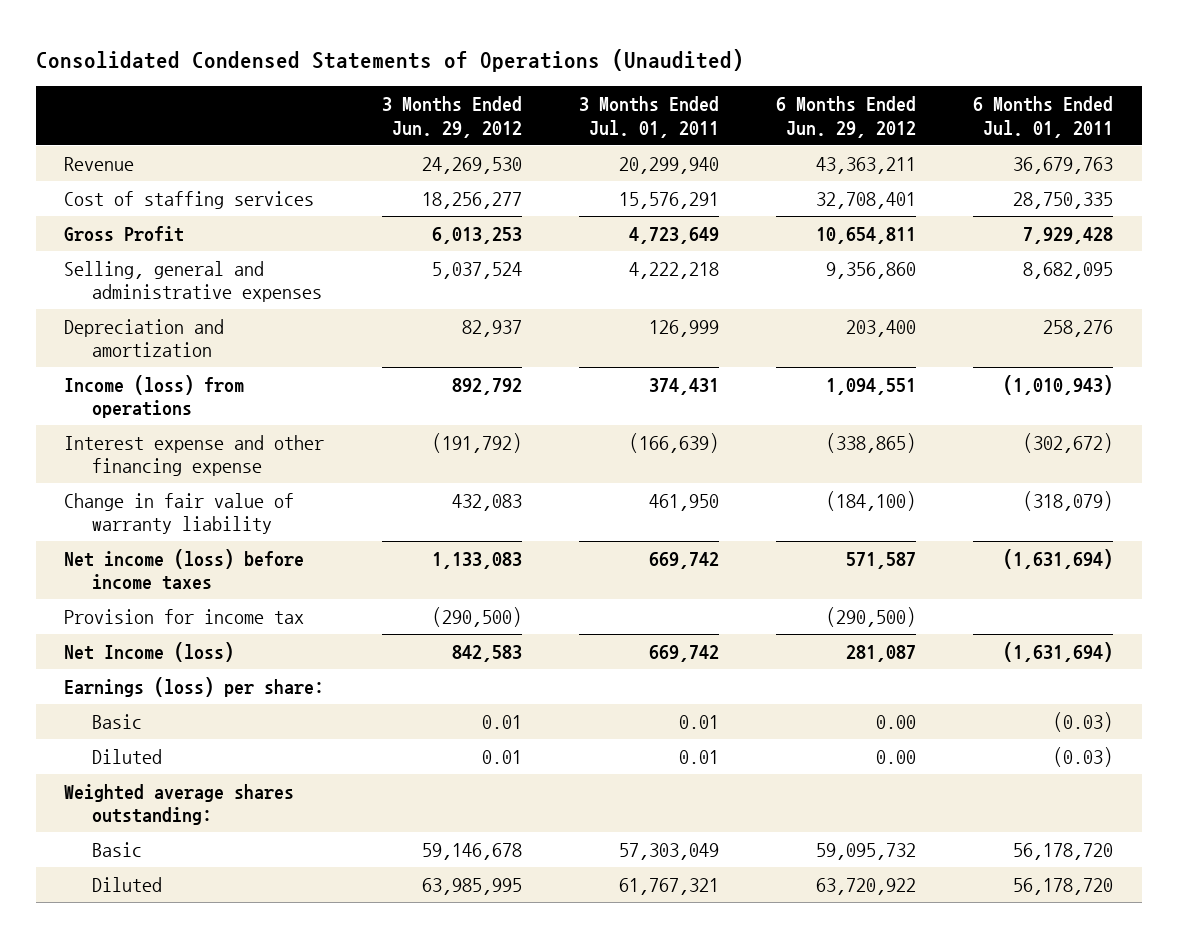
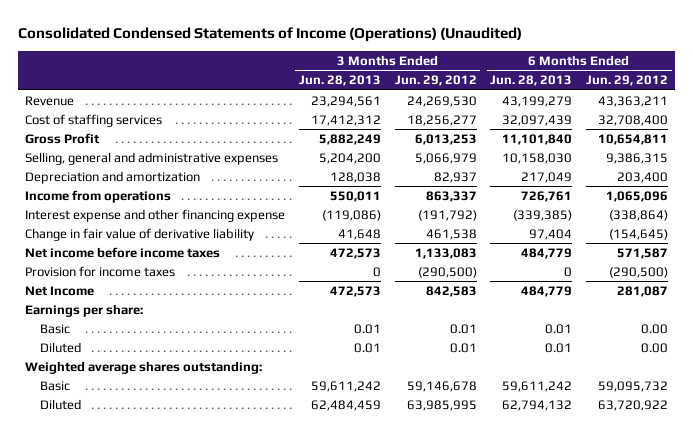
[35,48,744,72] Consolidated Condensed Statements of Operations (Unaudited) -> [17,26,522,42] Consolidated Condensed Statements of Income (Operations) (Unaudited)
[578,96,719,138] 3 Months Ended Jul. 01, 2011 -> none
[973,96,1114,138] 6 Months Ended Jul. 01, 2011 -> none
none -> [298,75,381,87] Jun. 28, 2013
none -> [490,75,573,87] Jun. 28, 2013
[816,191,917,209] 32,708,401 -> [598,114,669,126] 32,708,400
[431,261,522,279] 5,037,524 -> [414,152,477,164] 5,066,979
[826,261,917,279] 9,356,860 -> [606,152,669,164] 9,386,315
[64,374,245,419] Income (loss) from operations -> [24,189,171,203] Income from operations
[451,377,522,395] 892,792 -> [425,190,477,202] 863,337
[826,377,917,395] 1,094,551 -> [606,190,669,202] 1,065,096
[826,432,917,453] (338,865) -> [609,209,669,221] (338,864)
[64,492,295,535] Change in fair value of warranty liability -> [24,227,254,241] Change in fair value of derivative liability
[451,493,522,511] 432,083 -> [425,228,477,240] 461,538
[826,490,917,511] (184,100) -> [609,228,669,240] (154,645)
[64,548,305,591] Net income (loss) before income taxes -> [24,246,220,258] Net income before income taxes
[64,608,305,624] Provision for income tax -> [24,265,175,277] Provision for income taxes
[64,641,235,662] Net Income (loss) -> [24,285,94,296] Net Income
[64,676,325,697] Earnings (loss) per share: -> [24,303,143,317] Earnings per share:

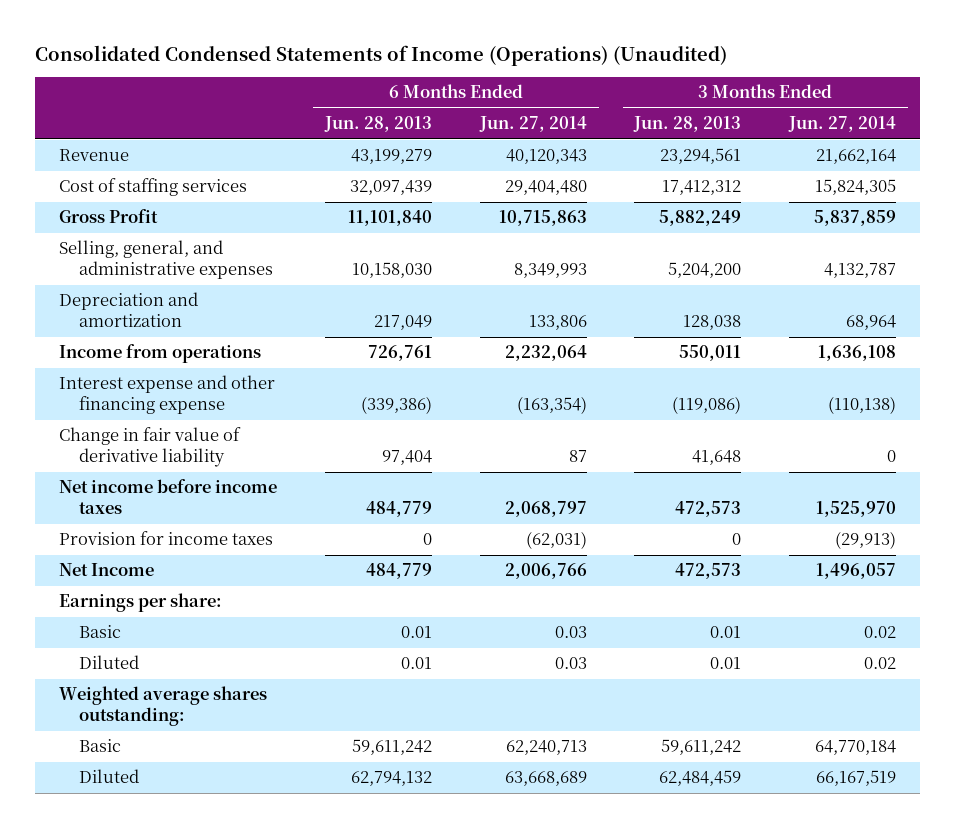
[394,75,477,87] Jun. 29, 2012 -> none
[586,75,669,87] Jun. 29, 2012 -> none
none -> [478,116,587,133] Jun. 27, 2014
none -> [788,116,897,133] Jun. 27, 2014
[24,151,278,165] Selling, general and administrative expenses -> [59,240,273,280] Selling, general, and administrative expenses
[513,209,573,221] (339,385) -> [360,396,432,415] (339,386)

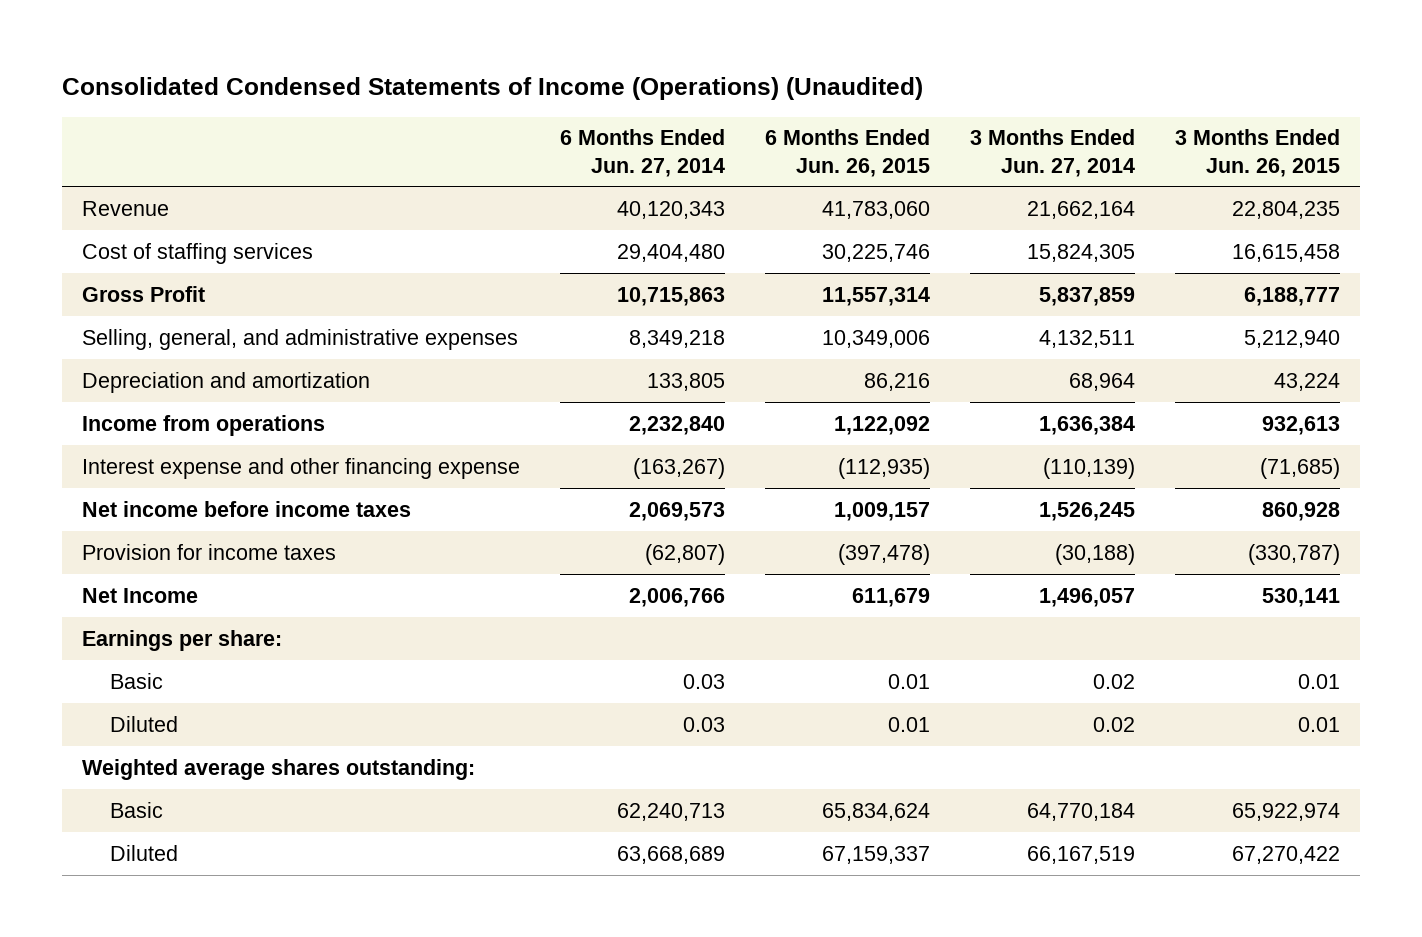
[323,116,432,133] Jun. 28, 2013 -> none
[633,116,742,133] Jun. 28, 2013 -> none
none -> [765,129,931,177] 6 Months Ended Jun. 26, 2015
none -> [1174,129,1340,177] 3 Months Ended Jun. 26, 2015
[59,427,242,468] Change in fair value of derivative liability -> none
[513,263,587,279] 8,349,993 -> [629,329,726,348] 8,349,218
[824,263,897,279] 4,132,787 -> [1039,329,1136,348] 4,132,511
[528,315,587,331] 133,806 -> [647,372,726,391] 133,805
[504,345,587,362] 2,232,064 -> [629,415,726,435] 2,232,840
[818,345,897,362] 1,636,108 -> [1039,415,1136,435] 1,636,384
[516,396,587,415] (163,354) -> [633,457,726,479] (163,267)
[828,396,897,415] (110,138) -> [1043,457,1136,479] (110,139)
[504,501,587,518] 2,068,797 -> [629,501,726,521] 2,069,573
[816,501,897,518] 1,525,970 -> [1039,501,1136,521] 1,526,245
[525,531,587,550] (62,031) -> [645,543,726,565] (62,807)
[835,531,897,550] (29,913) -> [1055,543,1136,565] (30,188)

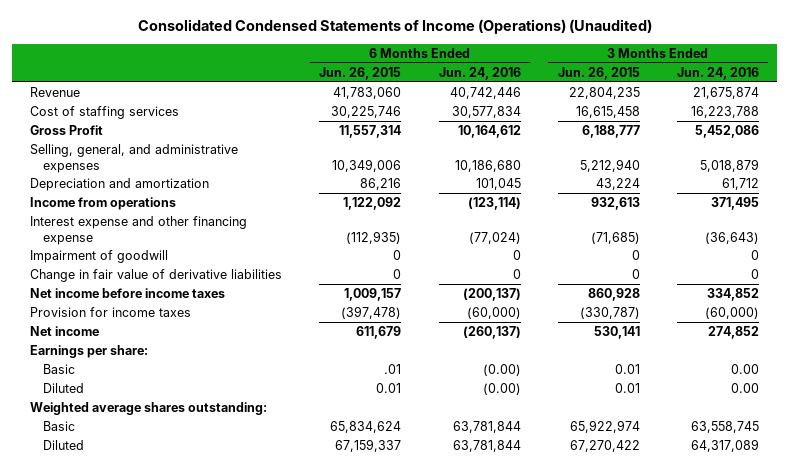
[560,129,726,177] 6 Months Ended Jun. 27, 2014 -> none
[970,129,1136,177] 3 Months Ended Jun. 27, 2014 -> none
none -> [438,67,521,81] Jun. 24, 2016
none -> [676,67,759,81] Jun. 24, 2016
none -> [30,250,169,264] Impairment of goodwill
none -> [30,269,283,283] Change in fair value of derivative liabilities
[82,587,199,603] Net Income -> [30,326,100,337] Net income
[888,673,931,689] 0.01 -> [384,364,402,375] .01

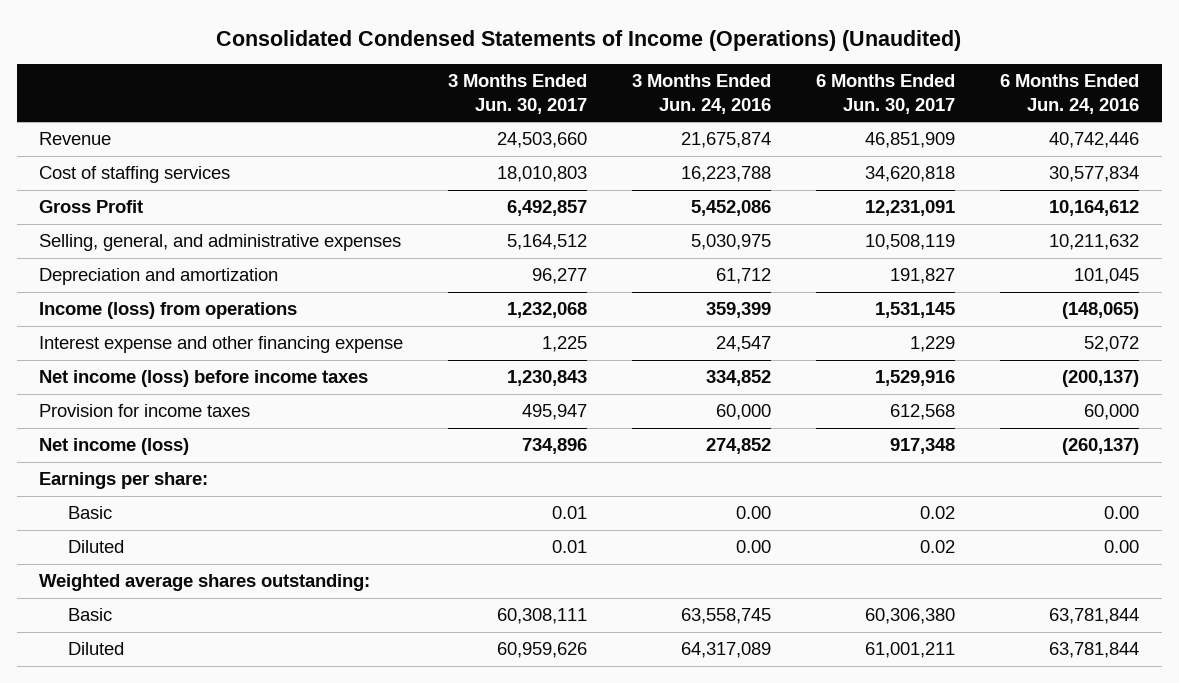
[319,67,402,81] Jun. 26, 2015 -> none
[557,67,640,81] Jun. 26, 2015 -> none
none -> [448,74,588,114] 3 Months Ended Jun. 30, 2017
none -> [816,74,956,114] 6 Months Ended Jun. 30, 2017
[454,159,521,172] 10,186,680 -> [1049,234,1140,251] 10,211,632
[699,158,759,172] 5,018,879 -> [691,234,772,251] 5,030,975
[30,250,169,264] Impairment of goodwill -> none
[30,269,283,283] Change in fair value of derivative liabilities -> none
[30,197,177,211] Income from operations -> [39,302,298,320] Income (loss) from operations
[467,197,521,211] (123,114) -> [1062,302,1140,320] (148,065)
[710,197,759,211] 371,495 -> [706,302,772,319] 359,399
[468,231,521,244] (77,024) -> [1084,336,1140,353] 52,072
[704,231,759,244] (36,643) -> [716,336,772,353] 24,547
[30,288,226,299] Net income before income taxes -> [39,370,369,388] Net income (loss) before income taxes
[466,307,521,320] (60,000) -> [1084,404,1140,421] 60,000
[704,307,759,320] (60,000) -> [716,404,772,421] 60,000
[30,326,100,337] Net income -> [39,438,190,456] Net income (loss)
[482,364,521,377] (0.00) -> [1104,506,1140,520] 0.00
[482,383,521,396] (0.00) -> [1104,540,1140,554] 0.00

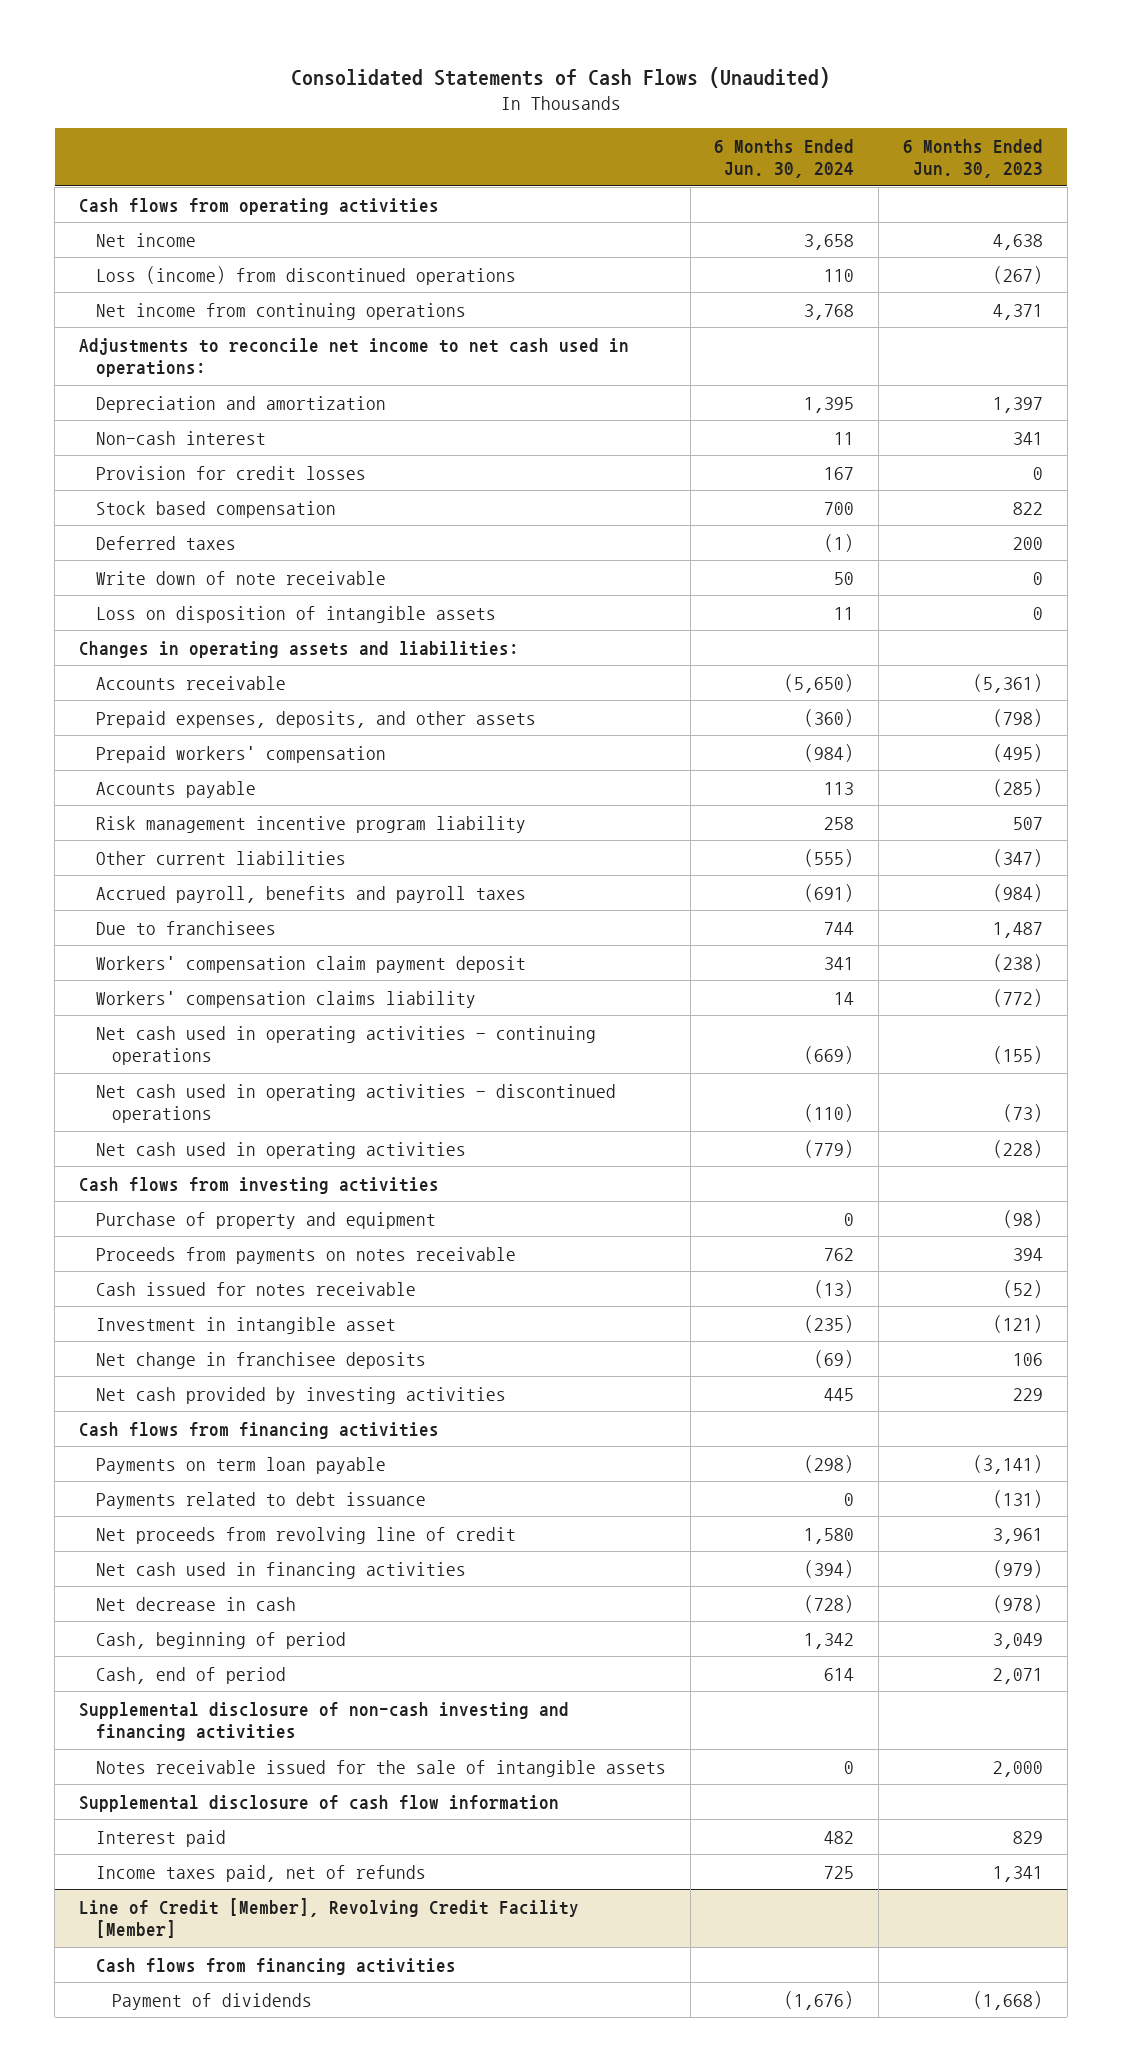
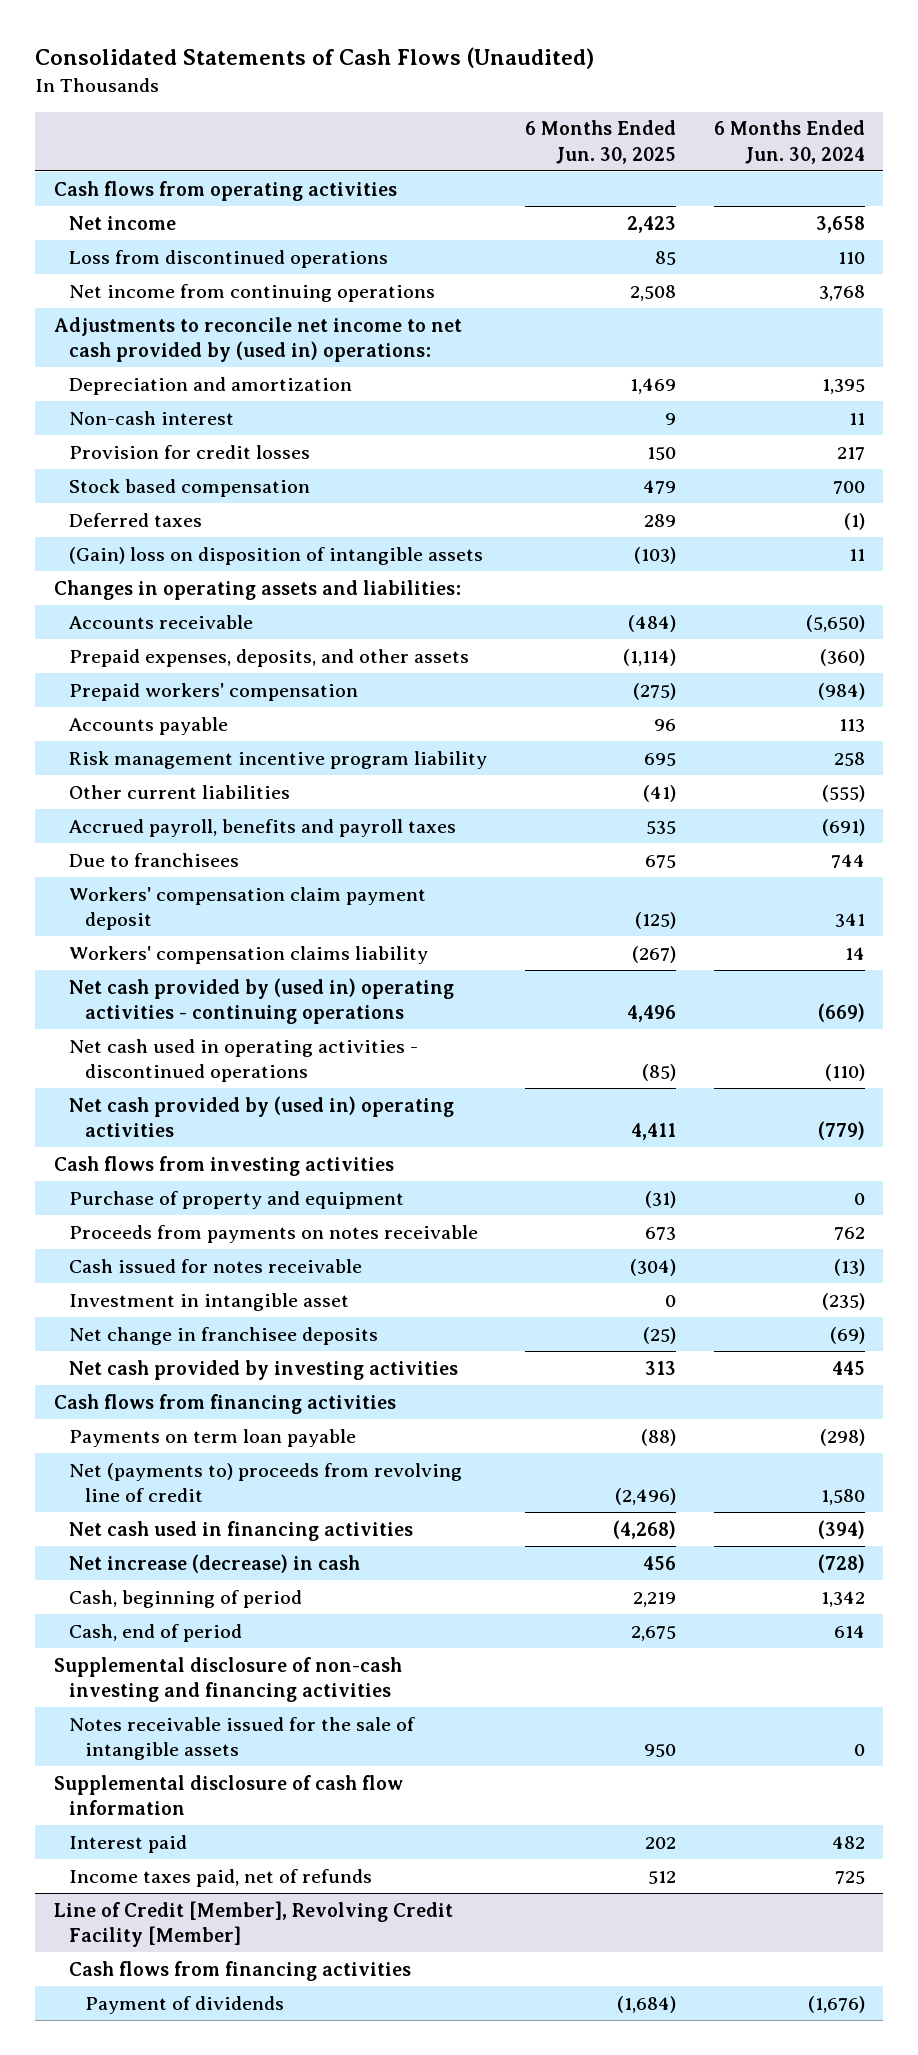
[903,138,1044,179] 6 Months Ended Jun. 30, 2023 -> none
none -> [525,120,677,164] 6 Months Ended Jun. 30, 2025
[95,265,516,285] Loss (income) from discontinued operations -> [69,249,389,268] Loss from discontinued operations
[79,337,630,378] Adjustments to reconcile net income to net cash used in operations: -> [53,316,462,362] Adjustments to reconcile net income to net cash provided by (used in) operations:
[824,466,855,480] 167 -> [836,446,865,460] 217
[95,570,386,585] Write down of note receivable -> none
[95,605,496,623] Loss on disposition of intangible assets -> [69,546,484,565] (Gain) loss on disposition of intangible assets
[95,1025,596,1066] Net cash used in operating activities - continuing operations -> [69,977,455,1024] Net cash provided by (used in) operating activities - continuing operations
[95,1141,466,1159] Net cash used in operating activities -> [69,1095,455,1137] Net cash provided by (used in) operating activities
[95,1491,426,1509] Payments related to debt issuance -> none
[95,1526,516,1544] Net proceeds from revolving line of credit -> [69,1462,463,1502] Net (payments to) proceeds from revolving line of credit
[95,1596,296,1611] Net decrease in cash -> [69,1553,361,1573] Net increase (decrease) in cash

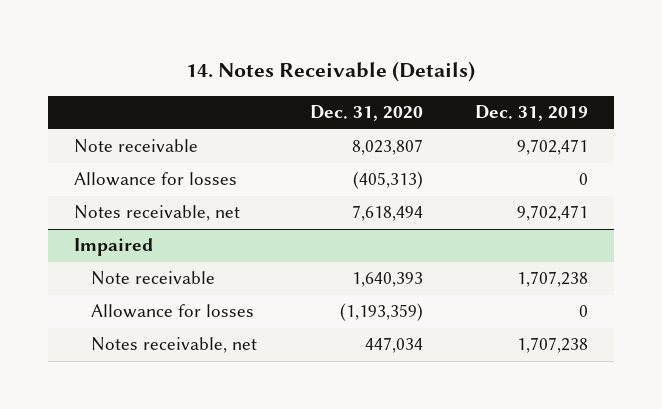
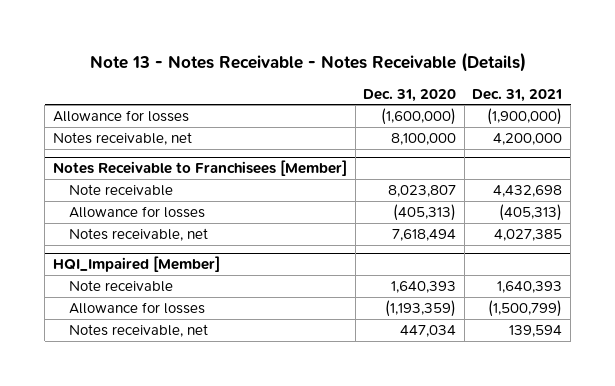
[186,61,476,83] 14. Notes Receivable (Details) -> [89,51,526,72] Note 13 - Notes Receivable - Notes Receivable (Details)
[475,105,589,122] Dec. 31, 2019 -> none
none -> [472,88,563,102] Dec. 31, 2021
none -> [52,109,189,122] Allowance for losses
none -> [52,131,192,145] Notes receivable, net
none -> [52,160,347,177] Notes Receivable to Franchisees [Member]
[74,238,154,257] Impaired -> none
none -> [52,256,220,273] HQI_Impaired [Member]

